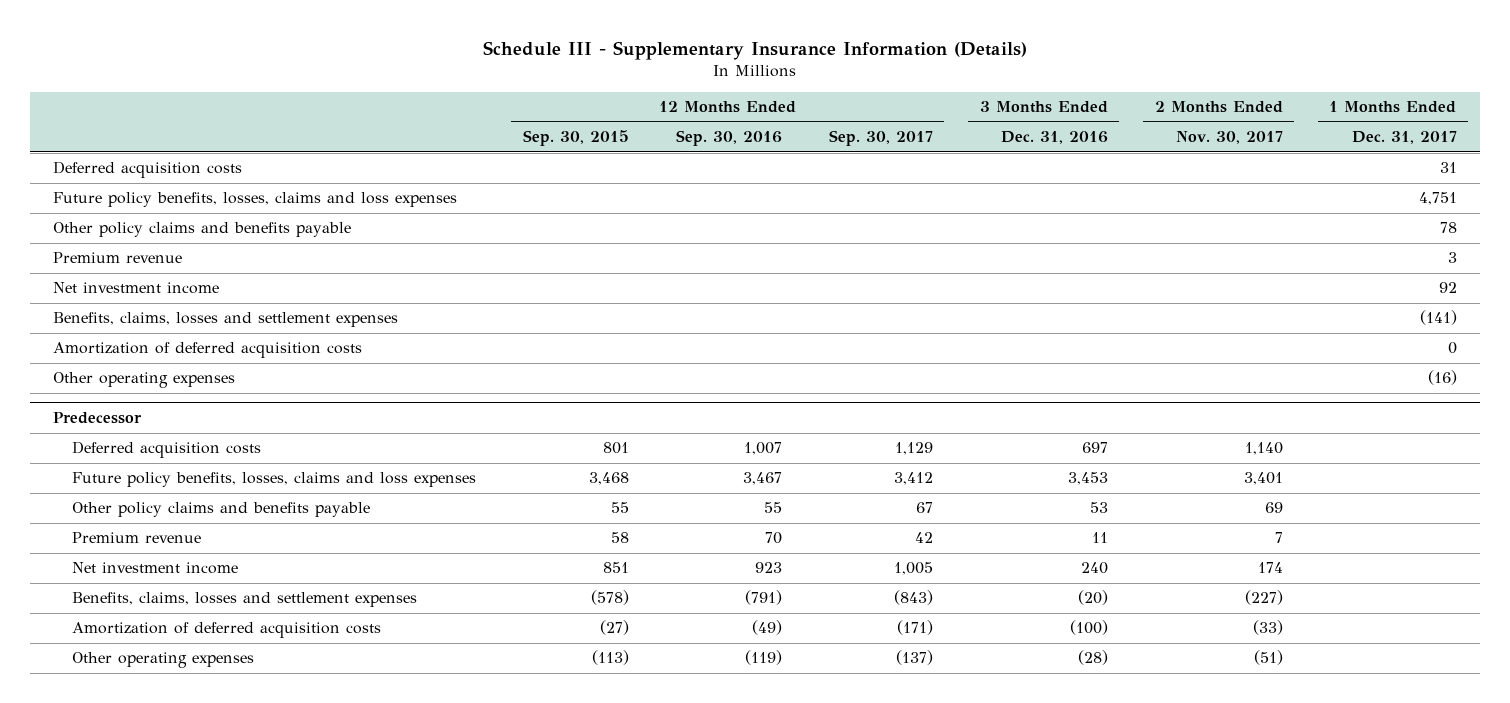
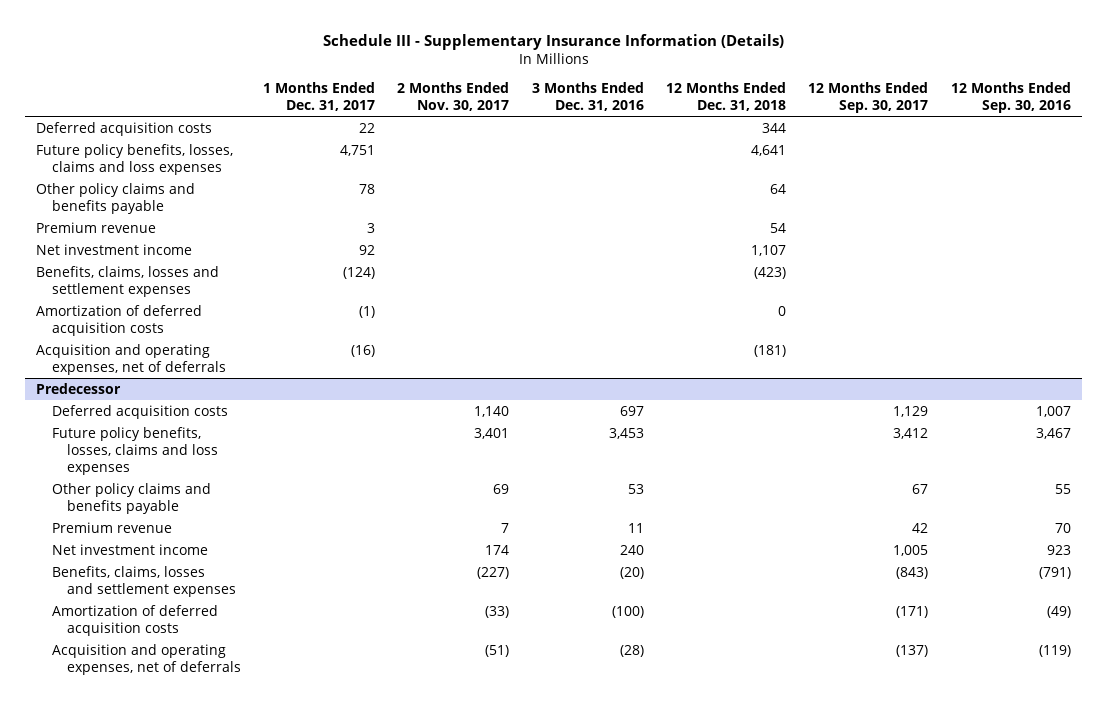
[522,130,629,147] Sep. 30, 2015 -> none
none -> [665,81,786,111] 12 Months Ended Dec. 31, 2018
[1439,162,1457,174] 31 -> [359,122,376,133] 22
[1419,310,1457,326] (141) -> [343,266,376,279] (124)
[1447,342,1457,355] 0 -> [359,305,376,318] (1)
[53,372,236,389] Other operating expenses -> [36,343,226,375] Acquisition and operating expenses, net of deferrals
[71,652,254,669] Other operating expenses -> [51,643,241,675] Acquisition and operating expenses, net of deferrals

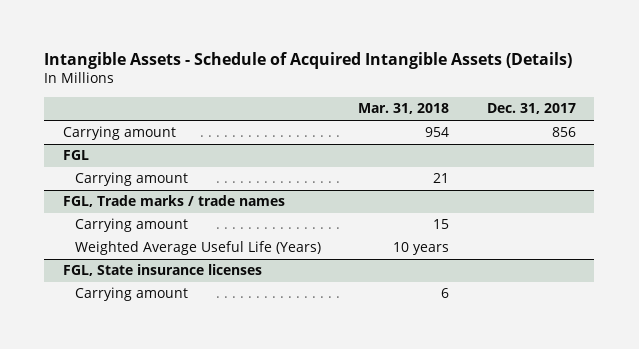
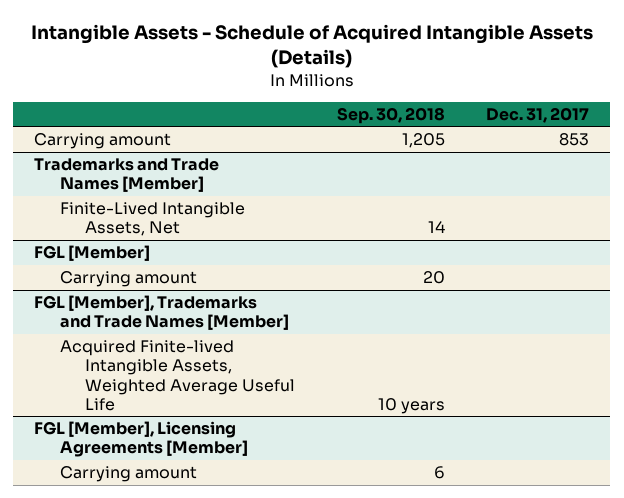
[358,103,450,115] Mar. 31, 2018 -> none
none -> [336,106,445,124] Sep. 30, 2018
[551,127,576,138] 856 -> [559,133,590,147] 853
none -> [34,158,220,193] Trademarks and Trade Names [Member]
none -> [59,202,245,237] Finite-Lived Intangible Assets, Net
[62,150,89,161] FGL -> [34,245,151,262] FGL [Member]
[75,218,189,233] Carrying amount -> none
[62,264,262,277] FGL, State insurance licenses -> none
[75,287,189,302] Carrying amount -> none
[62,195,285,208] FGL, Trade marks / trade names -> [34,295,289,331] FGL [Member], Trademarks and Trade Names [Member]
[75,241,322,256] Weighted Average Useful Life (Years) -> [59,340,296,411] Acquired Finite-lived Intangible Assets, Weighted Average Useful Life
none -> [34,421,248,458] FGL [Member], Licensing Agreements [Member]
none -> [59,466,197,483] Carrying amount

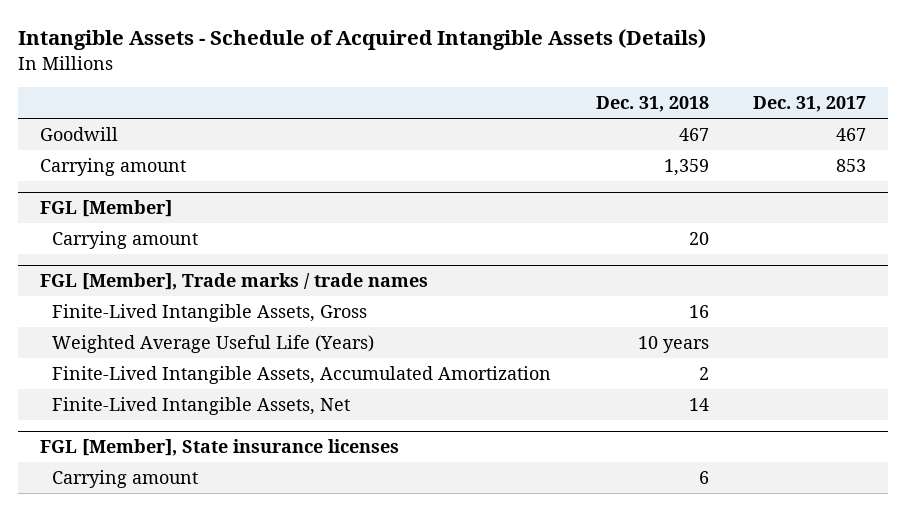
[336,106,445,124] Sep. 30, 2018 -> none
none -> [595,96,709,113] Dec. 31, 2018
none -> [39,126,118,141] Goodwill
[34,158,220,193] Trademarks and Trade Names [Member] -> none
[59,202,245,237] Finite-Lived Intangible Assets, Net -> none
[34,421,248,458] FGL [Member], Licensing Agreements [Member] -> none
[59,466,197,483] Carrying amount -> none
[34,295,289,331] FGL [Member], Trademarks and Trade Names [Member] -> [39,273,428,291] FGL [Member], Trade marks / trade names
none -> [52,303,368,322] Finite-Lived Intangible Assets, Gross
[59,340,296,411] Acquired Finite-lived Intangible Assets, Weighted Average Useful Life -> [52,334,375,353] Weighted Average Useful Life (Years)
none -> [52,365,552,384] Finite-Lived Intangible Assets, Accumulated Amortization
none -> [52,396,351,415] Finite-Lived Intangible Assets, Net
none -> [39,439,399,457] FGL [Member], State insurance licenses
none -> [52,469,199,488] Carrying amount

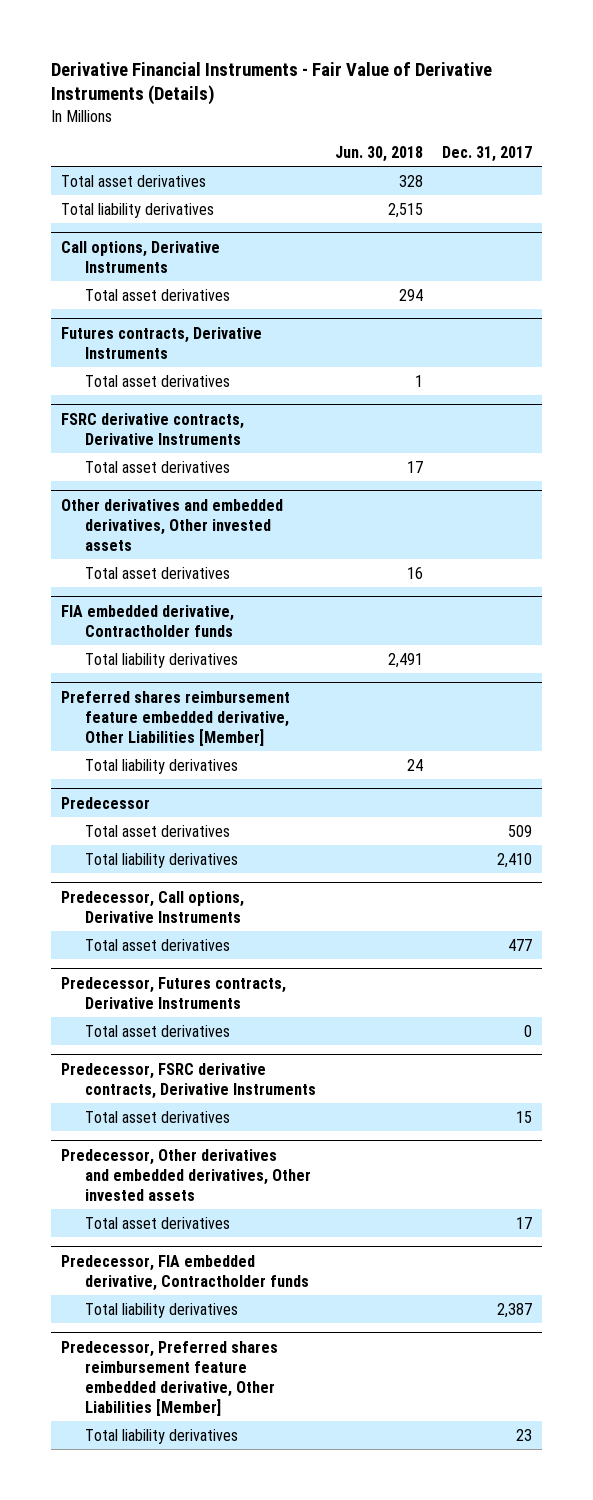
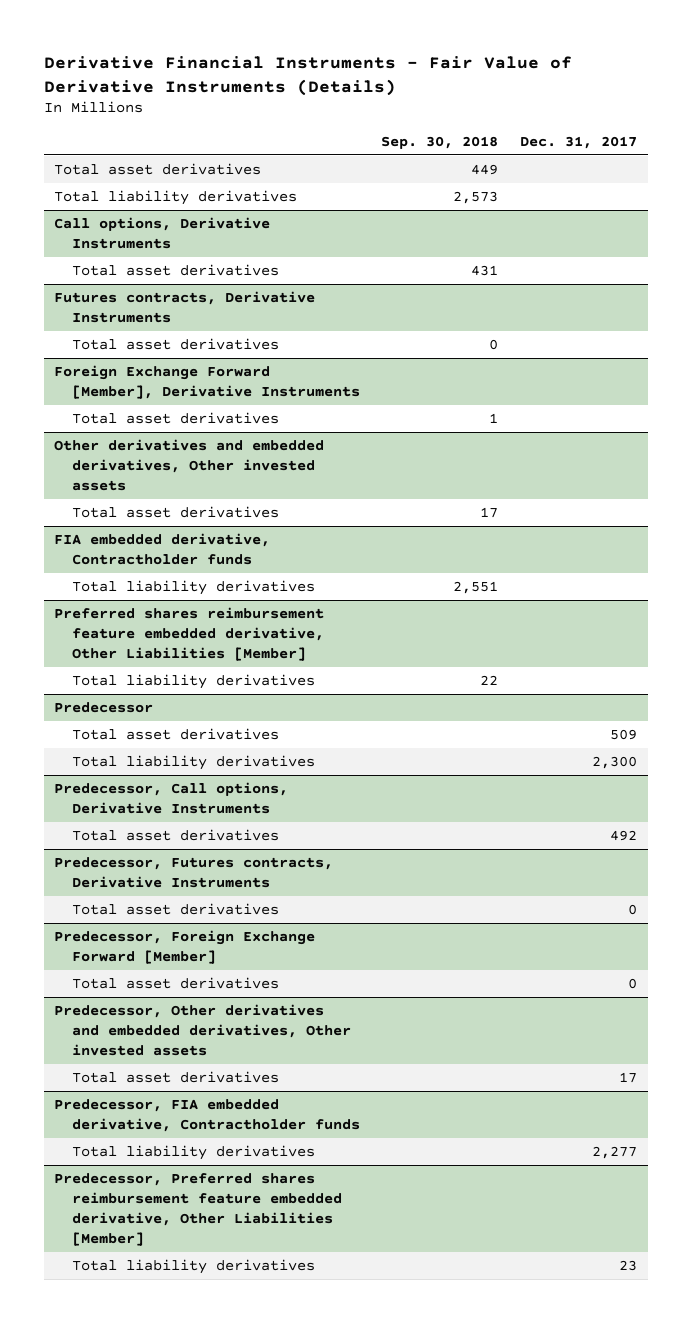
[334,145,423,162] Jun. 30, 2018 -> none
none -> [381,135,499,149] Sep. 30, 2018
[60,412,244,445] FSRC derivative contracts, Derivative Instruments -> none
[84,460,230,473] Total asset derivatives -> none
none -> [54,364,360,399] Foreign Exchange Forward [Member], Derivative Instruments
none -> [71,411,279,424] Total asset derivatives
[497,852,533,868] 2,410 -> [592,755,638,769] 2,300
[508,938,533,951] 477 -> [610,829,638,841] 492
[60,1062,316,1099] Predecessor, FSRC derivative contracts, Derivative Instruments -> none
[84,1110,230,1123] Total asset derivatives -> none
none -> [54,929,316,964] Predecessor, Foreign Exchange Forward [Member]
none -> [71,976,279,989] Total asset derivatives
[497,1302,533,1318] 2,387 -> [592,1145,638,1159] 2,277

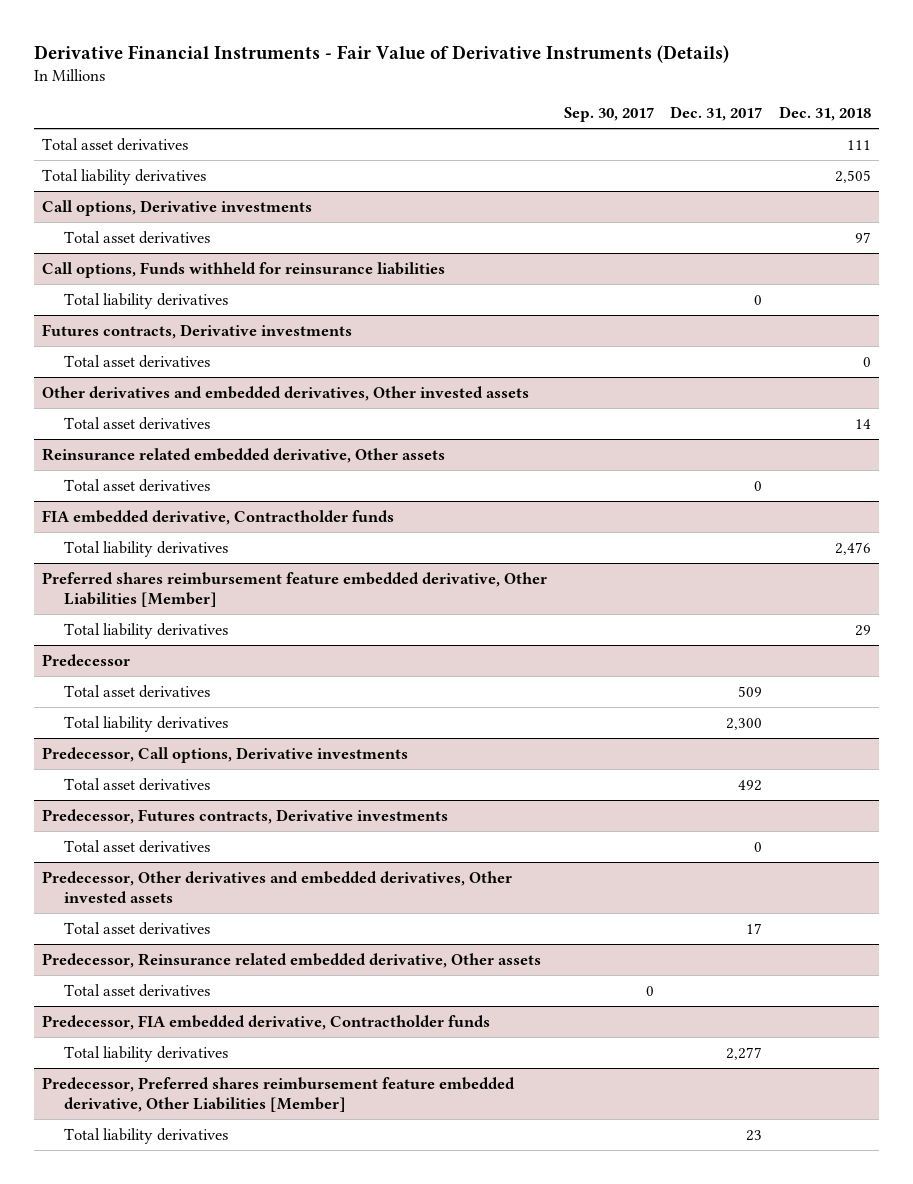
[381,135,499,149] Sep. 30, 2018 -> none
none -> [563,107,654,123] Sep. 30, 2017
none -> [778,106,871,122] Dec. 31, 2018
[54,216,271,249] Call options, Derivative Instruments -> [42,199,313,216] Call options, Derivative investments
none -> [42,261,446,278] Call options, Funds withheld for reinsurance liabilities
none -> [64,292,229,309] Total liability derivatives
[54,290,316,323] Futures contracts, Derivative Instruments -> [42,323,353,339] Futures contracts, Derivative investments
[54,364,360,399] Foreign Exchange Forward [Member], Derivative Instruments -> none
[71,411,279,424] Total asset derivatives -> none
none -> [42,447,446,463] Reinsurance related embedded derivative, Other assets
none -> [64,478,211,492] Total asset derivatives
[54,781,289,814] Predecessor, Call options, Derivative Instruments -> [42,746,409,763] Predecessor, Call options, Derivative investments
[54,856,334,888] Predecessor, Futures contracts, Derivative Instruments -> [42,808,449,824] Predecessor, Futures contracts, Derivative investments
[54,929,316,964] Predecessor, Foreign Exchange Forward [Member] -> none
[71,976,279,989] Total asset derivatives -> none
none -> [42,952,542,968] Predecessor, Reinsurance related embedded derivative, Other assets
none -> [64,983,211,997] Total asset derivatives

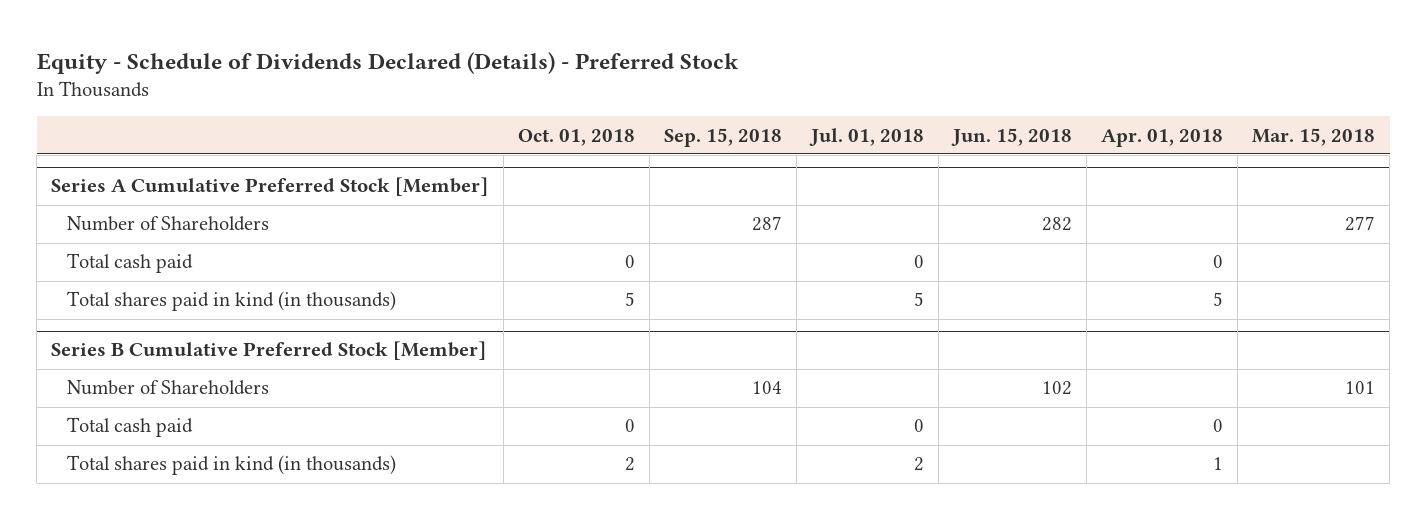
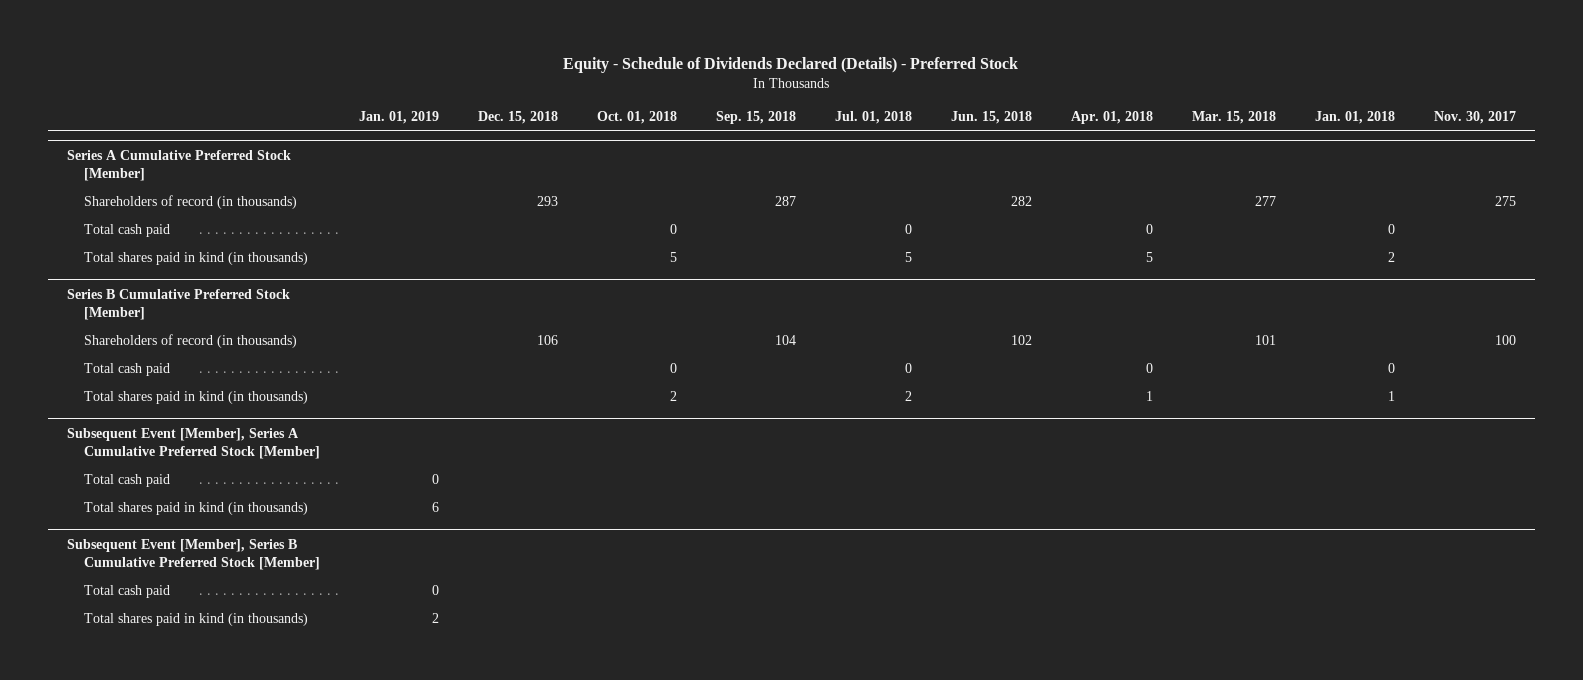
none -> [358,110,439,124] Jan. 01, 2019
none -> [477,110,558,124] Dec. 15, 2018
none -> [1314,110,1395,124] Jan. 01, 2018
none -> [1433,110,1516,124] Nov. 30, 2017
[67,216,270,232] Number of Shareholders -> [83,194,297,209] Shareholders of record (in thousands)
[67,380,270,396] Number of Shareholders -> [83,333,297,348] Shareholders of record (in thousands)
none -> [67,427,320,459] Subsequent Event [Member], Series A Cumulative Preferred Stock [Member]
none -> [83,473,170,487] Total cash paid
none -> [83,501,308,515] Total shares paid in kind (in thousands)
none -> [67,538,320,570] Subsequent Event [Member], Series B Cumulative Preferred Stock [Member]
none -> [83,584,170,598] Total cash paid
none -> [83,612,308,626] Total shares paid in kind (in thousands)

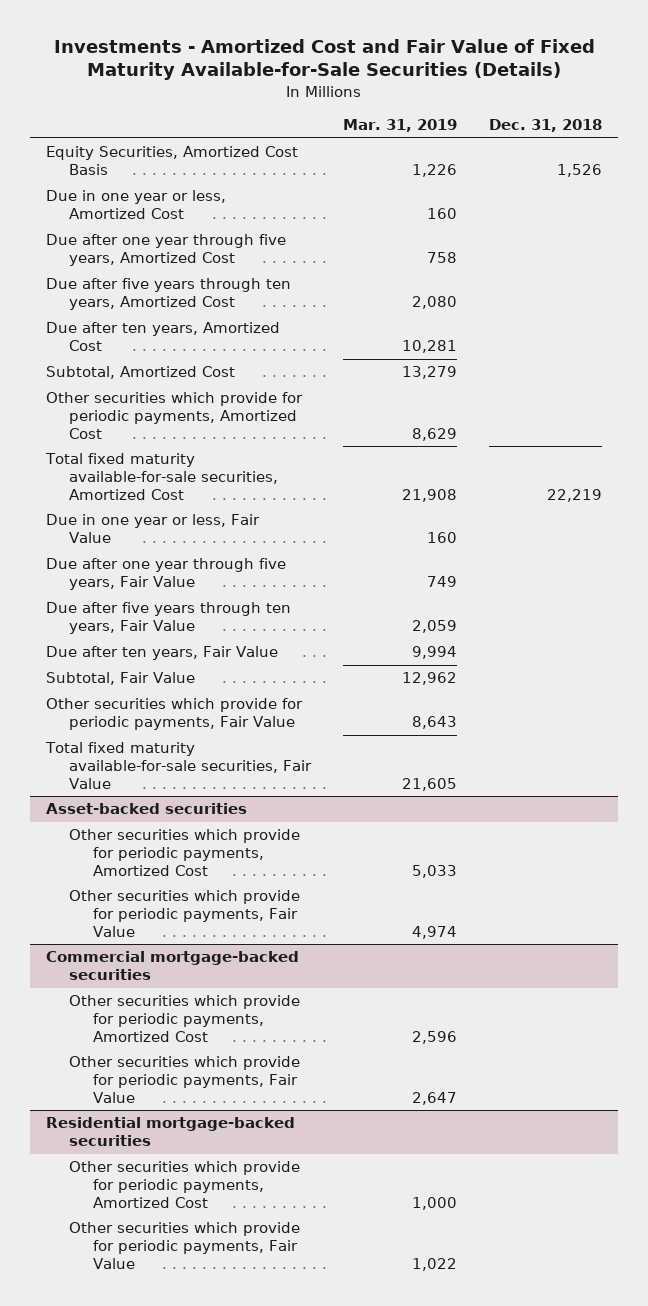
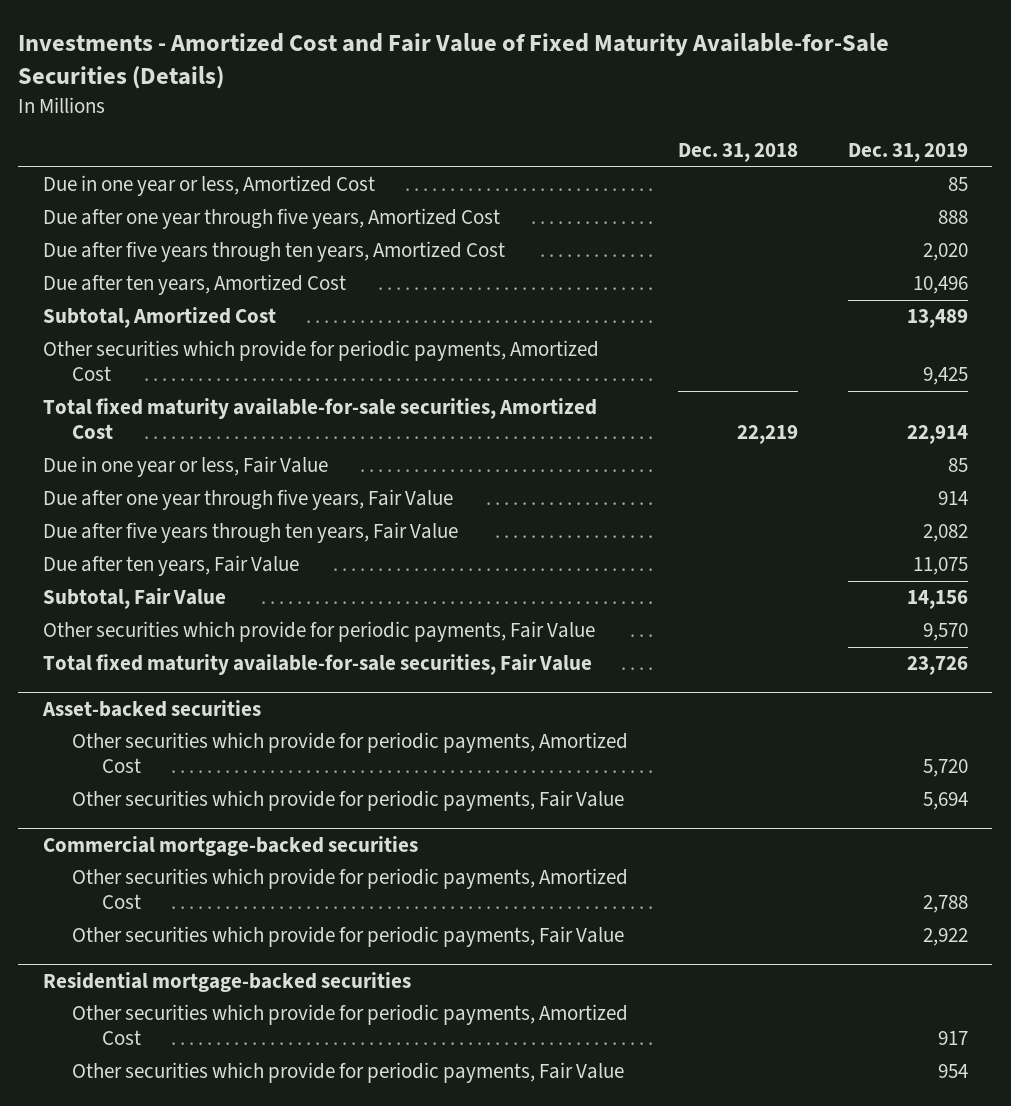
[343,119,458,133] Mar. 31, 2019 -> none
none -> [847,143,968,163] Dec. 31, 2019
[45,146,298,176] Equity Securities, Amortized Cost Basis -> none

